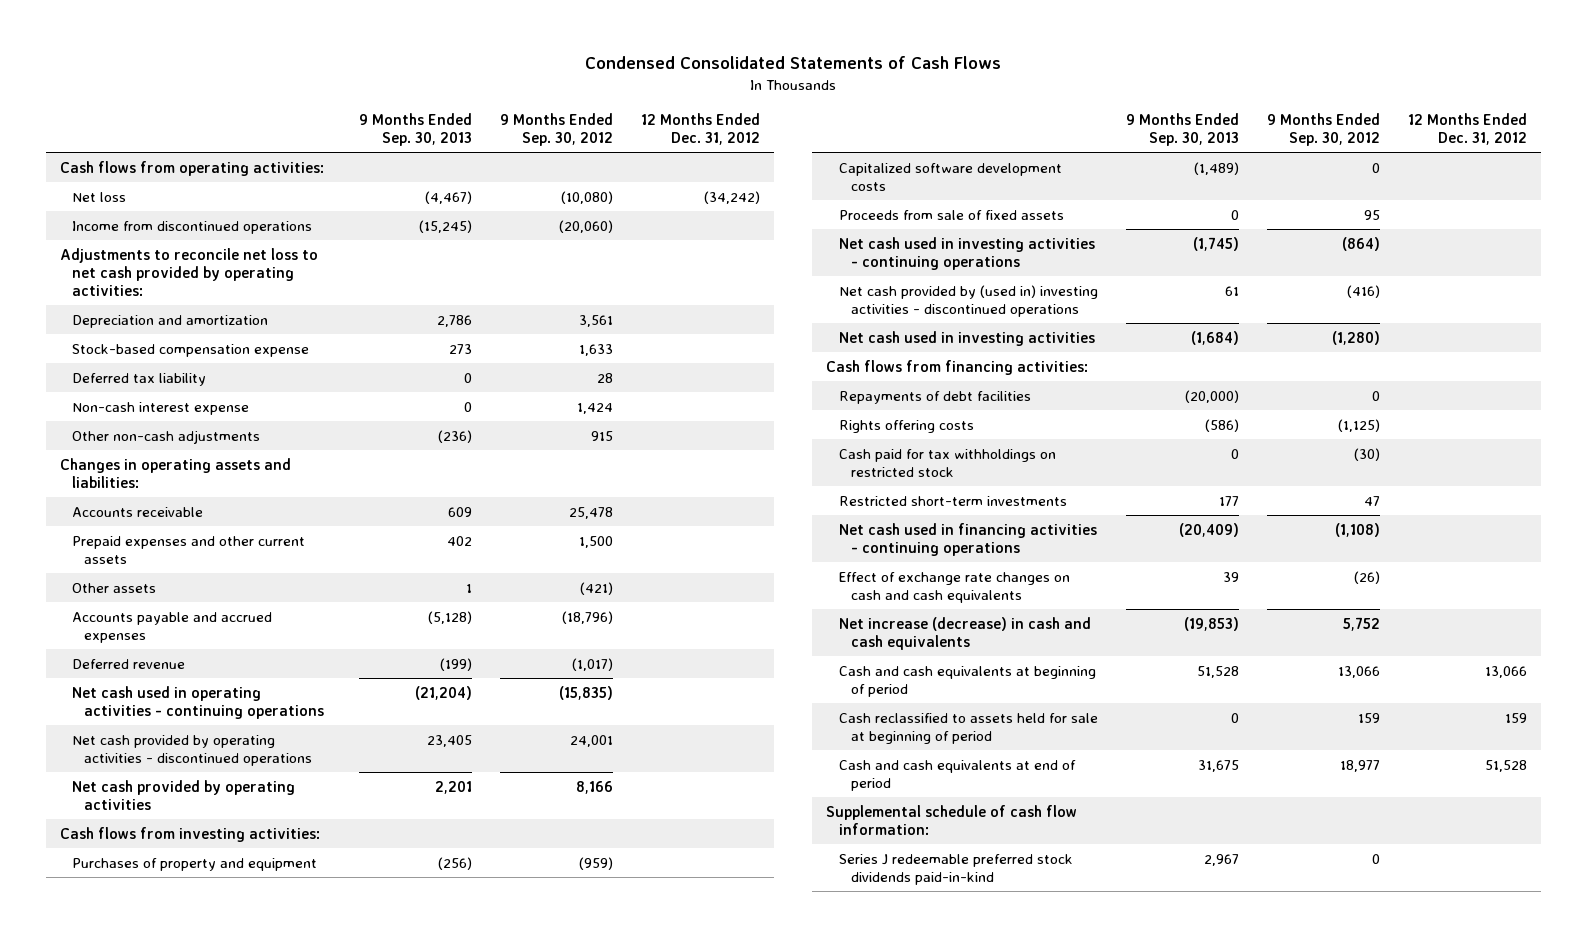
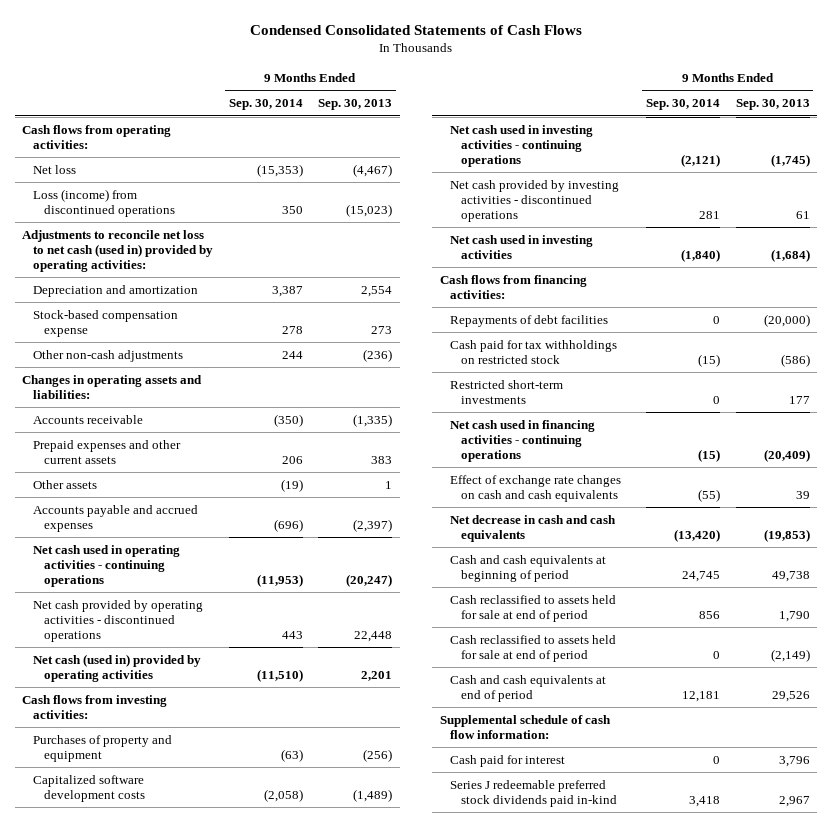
[500,112,614,146] 9 Months Ended Sep. 30, 2012 -> none
[641,112,761,145] 12 Months Ended Dec. 31, 2012 -> none
none -> [228,99,303,111] Sep. 30, 2014
[71,220,312,234] Income from discontinued operations -> [32,188,175,217] Loss (income) from discontinued operations
[419,219,473,233] (15,245) -> [346,203,393,217] (15,023)
[59,247,318,297] Adjustments to reconcile net loss to net cash provided by operating activities: -> [22,229,213,273] Adjustments to reconcile net loss to net cash (used in) provided by operating activities:
[437,314,473,327] 2,786 -> [361,285,393,297] 2,554
[71,372,206,386] Deferred tax liability -> none
[71,401,249,415] Non-cash interest expense -> none
[448,506,473,517] 609 -> [353,413,393,427] (1,335)
[447,535,473,546] 402 -> [371,455,393,464] 383
[71,658,185,669] Deferred revenue -> none
[428,610,473,624] (5,128) -> [353,518,393,532] (2,397)
[415,685,473,700] (21,204) -> [346,574,393,588] (20,247)
[427,734,473,747] 23,405 -> [354,631,393,643] 22,448
[71,779,295,810] Net cash provided by operating activities -> [32,653,201,682] Net cash (used in) provided by operating activities
[838,209,1064,220] Proceeds from sale of fixed assets -> none
[838,284,1098,317] Net cash provided by (used in) investing activities - discontinued operations -> [450,179,620,223] Net cash provided by investing activities - discontinued operations
[838,419,974,433] Rights offering costs -> none
[1230,448,1239,459] 0 -> [780,353,810,367] (586)
[838,616,1091,650] Net increase (decrease) in cash and cash equivalents -> [450,514,617,542] Net decrease in cash and cash equivalents
[1196,665,1239,678] 51,528 -> [771,570,810,582] 49,738
[838,712,1098,744] Cash reclassified to assets held for sale at beginning of period -> [450,594,617,622] Cash reclassified to assets held for sale at end of period
[1230,712,1239,723] 0 -> [778,610,810,622] 1,790
none -> [450,634,617,662] Cash reclassified to assets held for sale at end of period
[1197,759,1239,772] 31,675 -> [771,690,810,702] 29,526
none -> [450,754,566,767] Cash paid for interest
[838,853,1073,885] Series J redeemable preferred stock dividends paid-in-kind -> [450,779,617,807] Series J redeemable preferred stock dividends paid in-kind

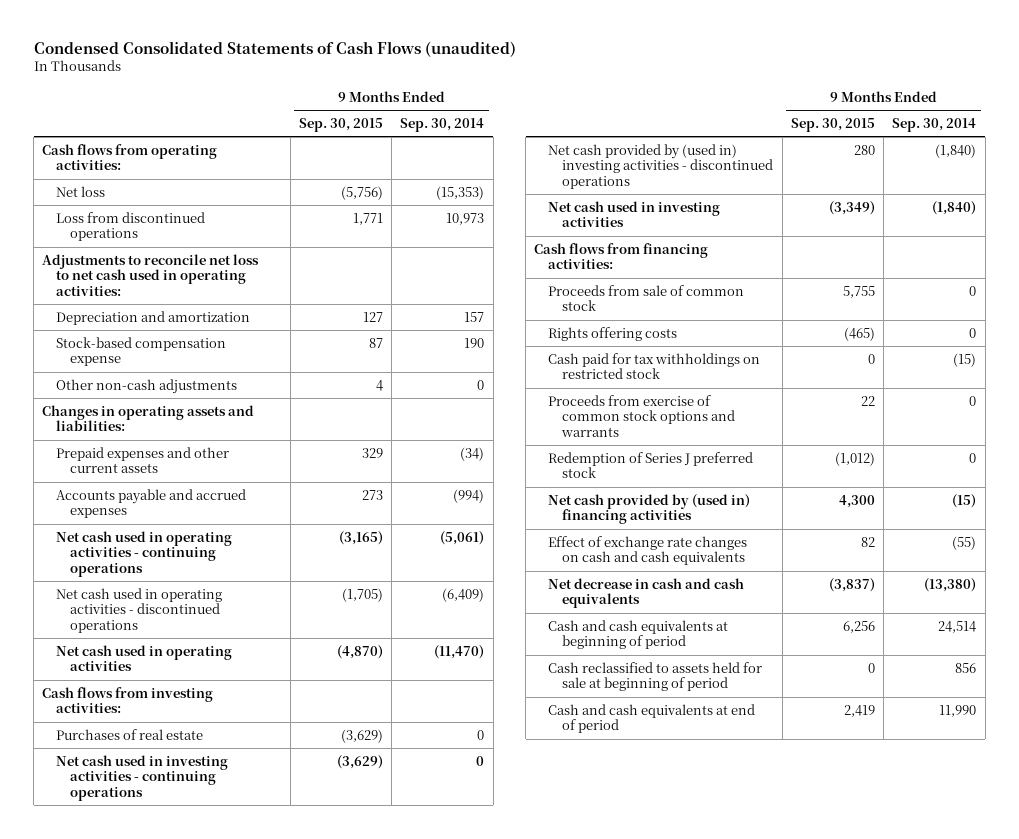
[250,24,583,35] Condensed Consolidated Statements of Cash Flows -> [33,40,516,57] Condensed Consolidated Statements of Cash Flows (unaudited)
[318,99,393,111] Sep. 30, 2013 -> none
none -> [298,117,383,132] Sep. 30, 2015
[32,188,175,217] Loss (income) from discontinued operations -> [56,211,206,242] Loss from discontinued operations
[281,205,303,214] 350 -> [446,212,485,225] 10,973
[22,229,213,273] Adjustments to reconcile net loss to net cash (used in) provided by operating activities: -> [42,253,260,297] Adjustments to reconcile net loss to net cash used in operating activities:
[271,285,303,297] 3,387 -> [464,311,485,322] 157
[281,325,303,334] 278 -> [464,337,485,348] 190
[281,350,303,359] 244 -> [477,379,485,390] 0
[32,414,143,424] Accounts receivable -> none
[32,479,97,489] Other assets -> none
[281,455,303,464] 206 -> [460,446,485,461] (34)
[273,518,303,532] (696) -> [453,488,485,503] (994)
[256,574,303,588] (11,953) -> [440,530,485,545] (5,061)
[32,599,203,643] Net cash provided by operating activities - discontinued operations -> [56,587,223,634] Net cash used in operating activities - discontinued operations
[281,631,303,640] 443 -> [442,587,485,602] (6,409)
[32,653,201,682] Net cash (used in) provided by operating activities -> [56,644,233,672] Net cash used in operating activities
[256,668,303,682] (11,510) -> [434,644,485,659] (11,470)
[32,774,145,802] Capitalized software development costs -> none
[32,734,172,762] Purchases of property and equipment -> [56,728,204,740] Purchases of real estate
[280,748,303,762] (63) -> [477,729,485,740] 0
[681,154,721,168] (2,121) -> [476,755,485,766] 0
[450,179,620,223] Net cash provided by investing activities - discontinued operations -> [548,143,774,190] Net cash provided by (used in) investing activities - discontinued operations
[699,211,721,220] 281 -> [935,143,977,158] (1,840)
[450,314,609,327] Repayments of debt facilities -> none
none -> [548,284,745,312] Proceeds from sale of common stock
none -> [548,326,678,341] Rights offering costs
[450,379,564,404] Restricted short-term investments -> none
none -> [548,394,736,438] Proceeds from exercise of common stock options and warrants
none -> [548,451,754,479] Redemption of Series J preferred stock
[450,419,596,463] Net cash used in financing activities - continuing operations -> [548,493,751,525] Net cash provided by (used in) financing activities
[450,634,617,662] Cash reclassified to assets held for sale at end of period -> none
[439,714,611,739] Supplemental schedule of cash flow information: -> none
[450,754,566,767] Cash paid for interest -> none
[450,779,617,807] Series J redeemable preferred stock dividends paid in-kind -> none
[674,528,721,542] (13,420) -> [924,577,977,592] (13,380)
[682,570,721,582] 24,745 -> [938,620,977,633] 24,514
[450,594,617,622] Cash reclassified to assets held for sale at end of period -> [548,661,763,692] Cash reclassified to assets held for sale at beginning of period
[682,690,721,702] 12,181 -> [939,704,977,717] 11,990

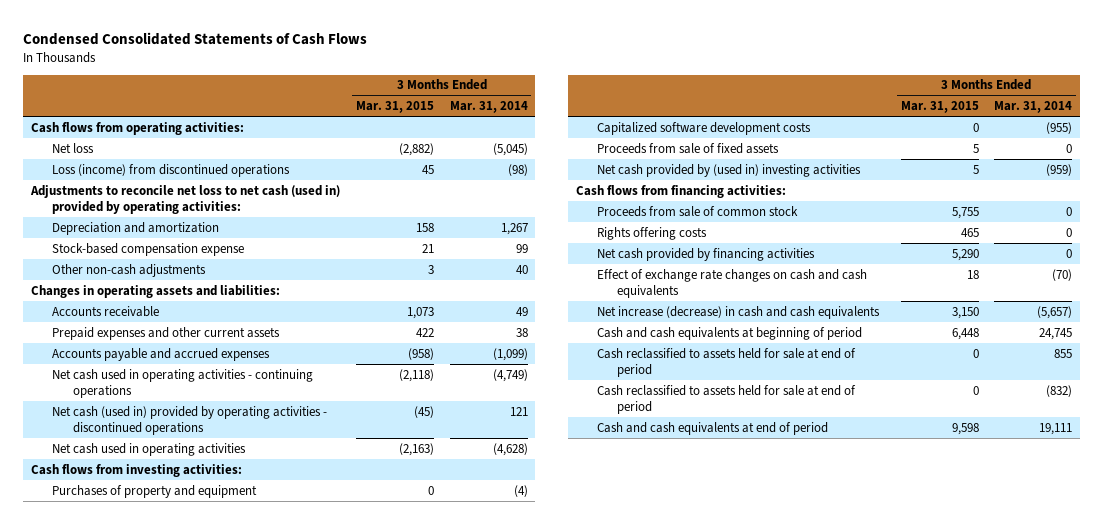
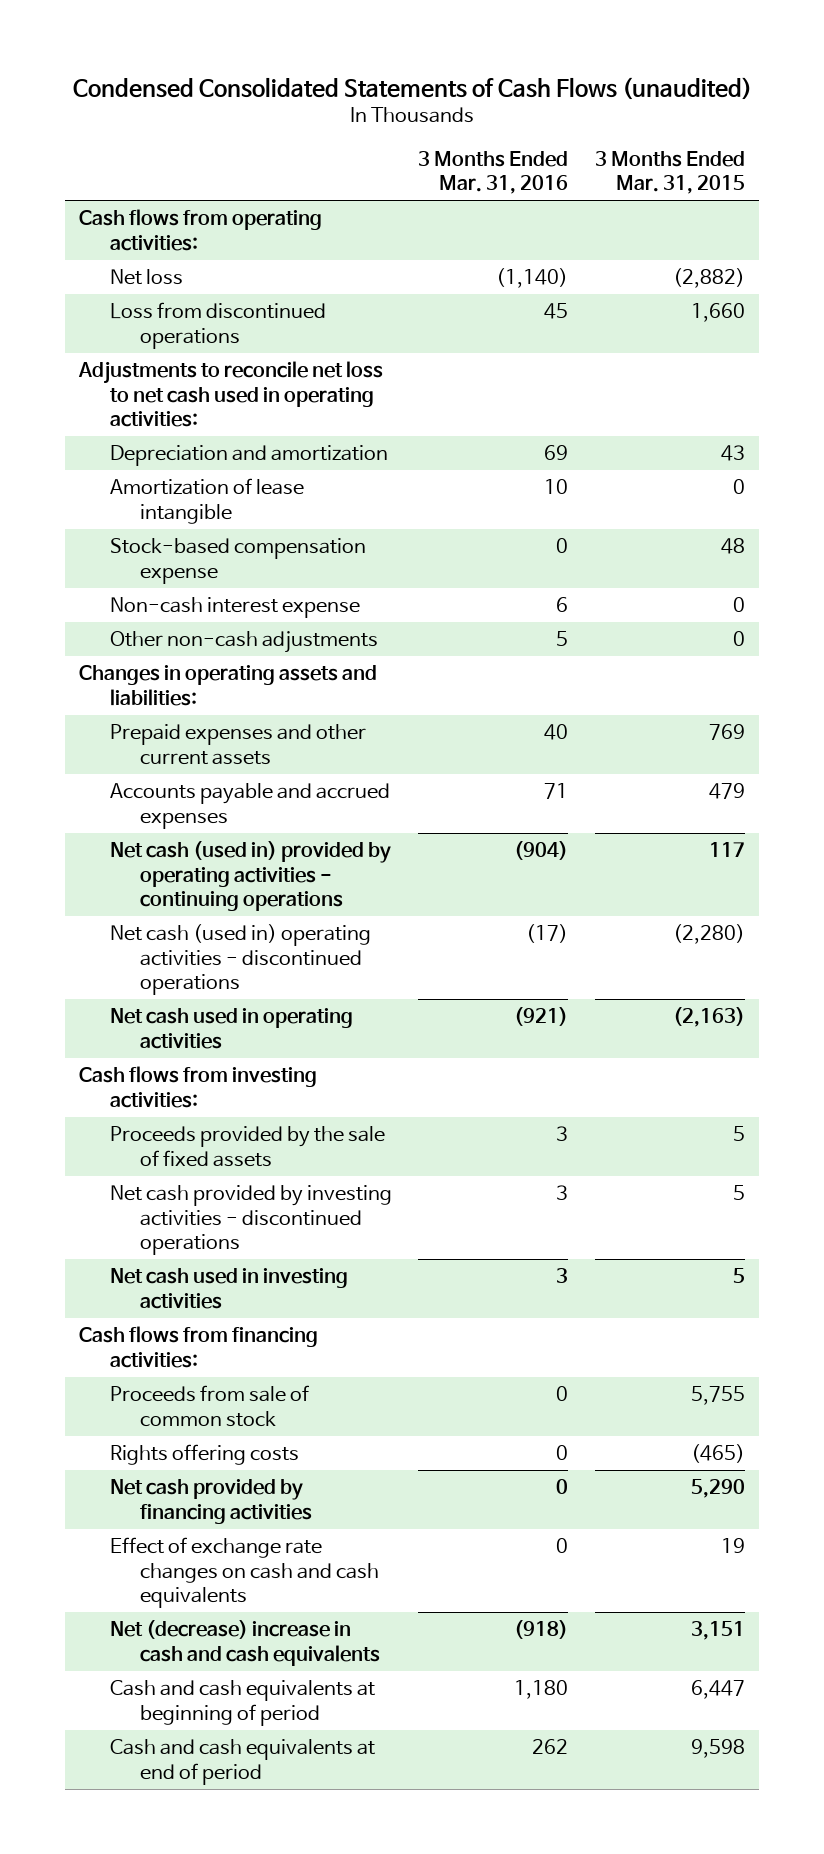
[23,31,368,45] Condensed Consolidated Statements of Cash Flows -> [73,76,753,100] Condensed Consolidated Statements of Cash Flows (unaudited)
[449,101,528,114] Mar. 31, 2014 -> none
none -> [418,150,569,195] 3 Months Ended Mar. 31, 2016
[52,163,291,177] Loss (income) from discontinued operations -> [109,302,326,349] Loss from discontinued operations
[421,164,434,174] 45 -> [691,303,746,323] 1,660
[30,184,341,215] Adjustments to reconcile net loss to net cash (used in) provided by operating activities: -> [77,361,383,428] Adjustments to reconcile net loss to net cash used in operating activities:
[415,222,434,232] 158 -> [721,445,746,462] 43
none -> [109,478,304,524] Amortization of lease intangible
[421,243,434,253] 21 -> [721,538,746,555] 48
none -> [109,597,360,619] Non-cash interest expense
[427,264,434,274] 3 -> [733,631,746,647] 0
[52,305,160,317] Accounts receivable -> none
[415,327,434,337] 422 -> [709,724,746,741] 769
[407,347,434,360] (958) -> [709,783,746,800] 479
[52,368,314,399] Net cash used in operating activities - continuing operations -> [109,841,391,912] Net cash (used in) provided by operating activities - continuing operations
[398,368,434,382] (2,118) -> [709,842,746,858] 117
[52,405,328,436] Net cash (used in) provided by operating activities - discontinued operations -> [109,924,371,996] Net cash (used in) operating activities - discontinued operations
[413,405,434,418] (45) -> [673,924,746,945] (2,280)
[52,484,258,498] Purchases of property and equipment -> none
[596,121,811,135] Capitalized software development costs -> none
[596,142,779,154] Proceeds from sale of fixed assets -> [109,1126,385,1167] Proceeds provided by the sale of fixed assets
none -> [109,1185,392,1256] Net cash provided by investing activities - discontinued operations
[596,163,861,177] Net cash provided by (used in) investing activities -> [109,1268,348,1309] Net cash used in investing activities
[960,227,979,237] 465 -> [691,1444,746,1464] (465)
[596,347,856,378] Cash reclassified to assets held for sale at end of period -> none
[596,384,856,415] Cash reclassified to assets held for sale at end of period -> none
[966,269,979,279] 18 -> [721,1538,746,1554] 19
[596,305,880,319] Net increase (decrease) in cash and cash equivalents -> [109,1620,381,1666] Net (decrease) increase in cash and cash equivalents
[951,306,979,319] 3,150 -> [691,1621,746,1641] 3,151
[951,327,979,340] 6,448 -> [691,1680,746,1700] 6,447

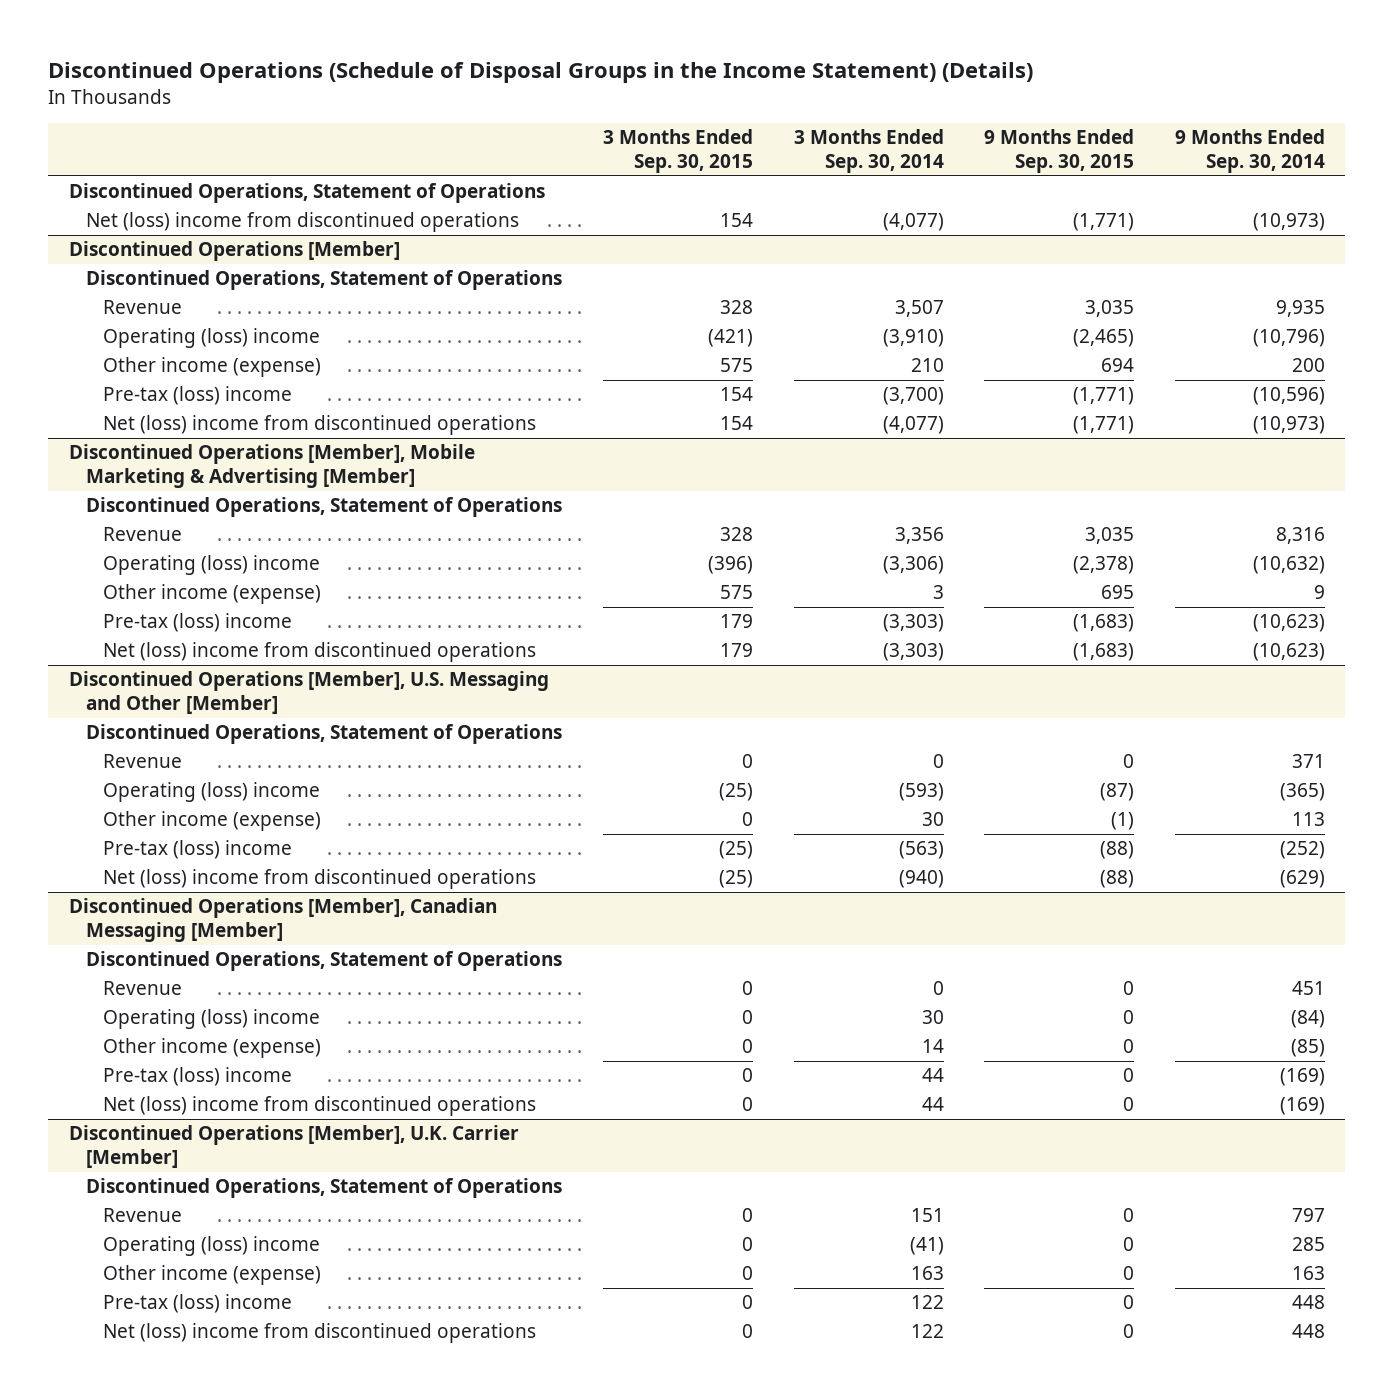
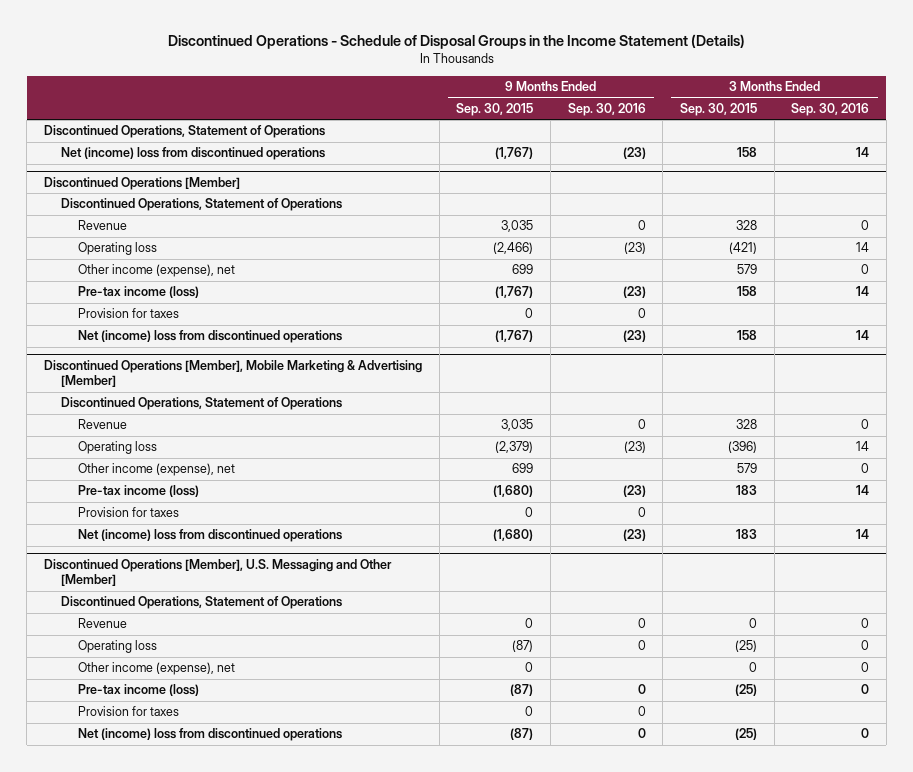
[48,61,1034,83] Discontinued Operations (Schedule of Disposal Groups in the Income Statement) (Details) -> [167,34,745,50] Discontinued Operations - Schedule of Disposal Groups in the Income Statement (Details)
[793,128,944,173] 3 Months Ended Sep. 30, 2014 -> none
[1175,128,1326,173] 9 Months Ended Sep. 30, 2014 -> none
none -> [567,103,646,117] Sep. 30, 2016
none -> [791,103,870,117] Sep. 30, 2016
[86,212,520,233] Net (loss) income from discontinued operations -> [60,147,325,161] Net (income) loss from discontinued operations
[719,213,753,228] 154 -> [736,147,757,158] 158
[1073,213,1135,232] (1,771) -> [495,147,534,160] (1,767)
[103,328,321,349] Operating (loss) income -> [77,242,157,256] Operating loss
[1073,329,1135,348] (2,465) -> [493,242,534,255] (2,466)
[103,357,322,378] Other income (expense) -> [77,264,235,278] Other income (expense), net
[719,358,753,373] 575 -> [736,264,757,275] 579
[1101,358,1135,373] 694 -> [512,264,534,275] 699
[103,386,293,406] Pre-tax (loss) income -> [77,286,199,299] Pre-tax income (loss)
[719,387,753,402] 154 -> [736,286,757,297] 158
[1073,387,1135,406] (1,771) -> [495,286,534,299] (1,767)
none -> [77,308,179,319] Provision for taxes
[103,415,537,436] Net (loss) income from discontinued operations -> [77,330,342,344] Net (income) loss from discontinued operations
[719,416,753,431] 154 -> [736,330,757,341] 158
[1073,416,1135,435] (1,771) -> [495,330,534,343] (1,767)
[103,555,321,576] Operating (loss) income -> [77,441,157,455] Operating loss
[1073,556,1135,575] (2,378) -> [495,441,534,454] (2,379)
[103,584,322,605] Other income (expense) -> [77,463,235,477] Other income (expense), net
[719,585,753,600] 575 -> [736,463,757,474] 579
[1101,585,1135,600] 695 -> [512,463,534,474] 699
[103,613,293,633] Pre-tax (loss) income -> [77,485,199,498] Pre-tax income (loss)
[719,614,753,629] 179 -> [735,485,757,496] 183
[1073,614,1135,633] (1,683) -> [493,485,534,498] (1,680)
none -> [77,507,179,518] Provision for taxes
[103,642,537,663] Net (loss) income from discontinued operations -> [77,529,342,543] Net (income) loss from discontinued operations
[719,643,753,658] 179 -> [735,529,757,540] 183
[1073,643,1135,662] (1,683) -> [493,529,534,542] (1,680)
[68,898,497,943] Discontinued Operations [Member], Canadian Messaging [Member] -> none
[86,951,563,972] Discontinued Operations, Statement of Operations -> none
[103,981,183,996] Revenue -> none
[103,1009,321,1030] Operating (loss) income -> none
[103,1038,322,1059] Other income (expense) -> none
[103,1067,293,1087] Pre-tax (loss) income -> none
[103,1096,537,1117] Net (loss) income from discontinued operations -> none
[68,1125,519,1169] Discontinued Operations [Member], U.K. Carrier [Member] -> none
[86,1178,563,1199] Discontinued Operations, Statement of Operations -> none
[103,1208,183,1223] Revenue -> none
[103,1236,321,1257] Operating (loss) income -> none
[103,1265,322,1286] Other income (expense) -> none
[103,1294,293,1314] Pre-tax (loss) income -> none
[103,1323,537,1344] Net (loss) income from discontinued operations -> none
[103,782,321,803] Operating (loss) income -> [77,640,157,654] Operating loss
[103,811,322,832] Other income (expense) -> [77,662,235,676] Other income (expense), net
[1111,812,1135,831] (1) -> [525,662,534,673] 0
[103,840,293,860] Pre-tax (loss) income -> [77,684,199,697] Pre-tax income (loss)
[1100,841,1135,860] (88) -> [510,684,534,697] (87)
none -> [77,706,179,717] Provision for taxes
[103,869,537,890] Net (loss) income from discontinued operations -> [77,728,342,742] Net (income) loss from discontinued operations
[1100,870,1135,889] (88) -> [510,728,534,741] (87)

